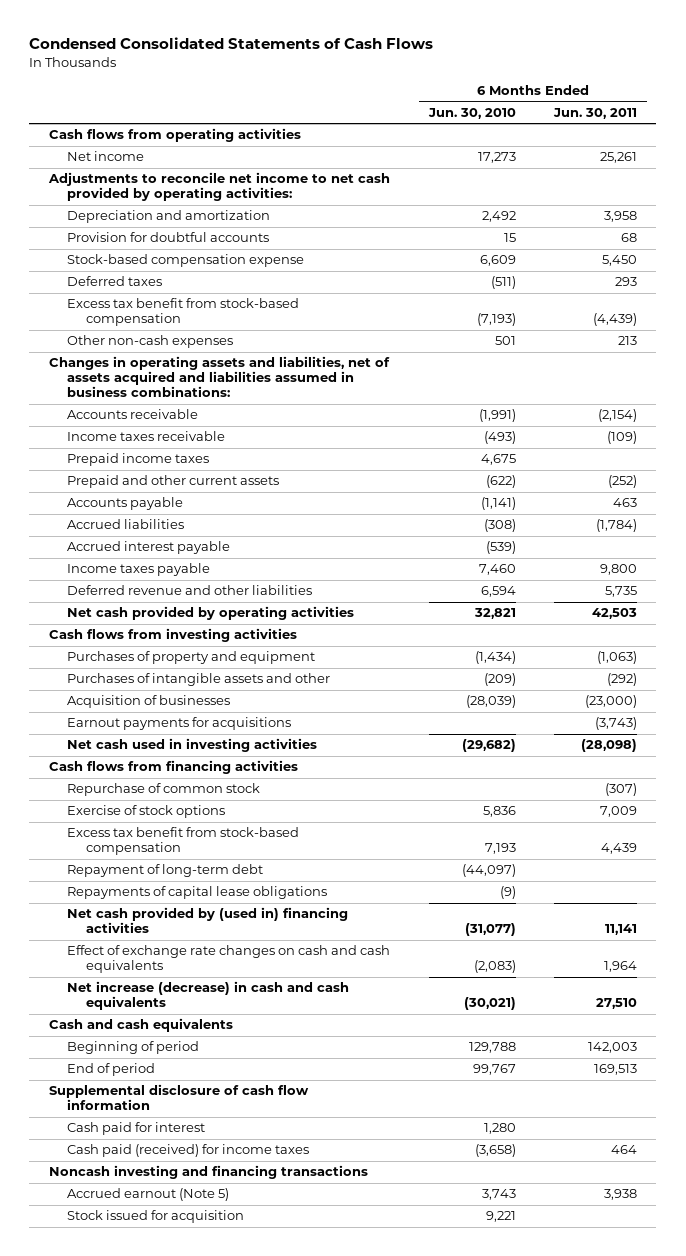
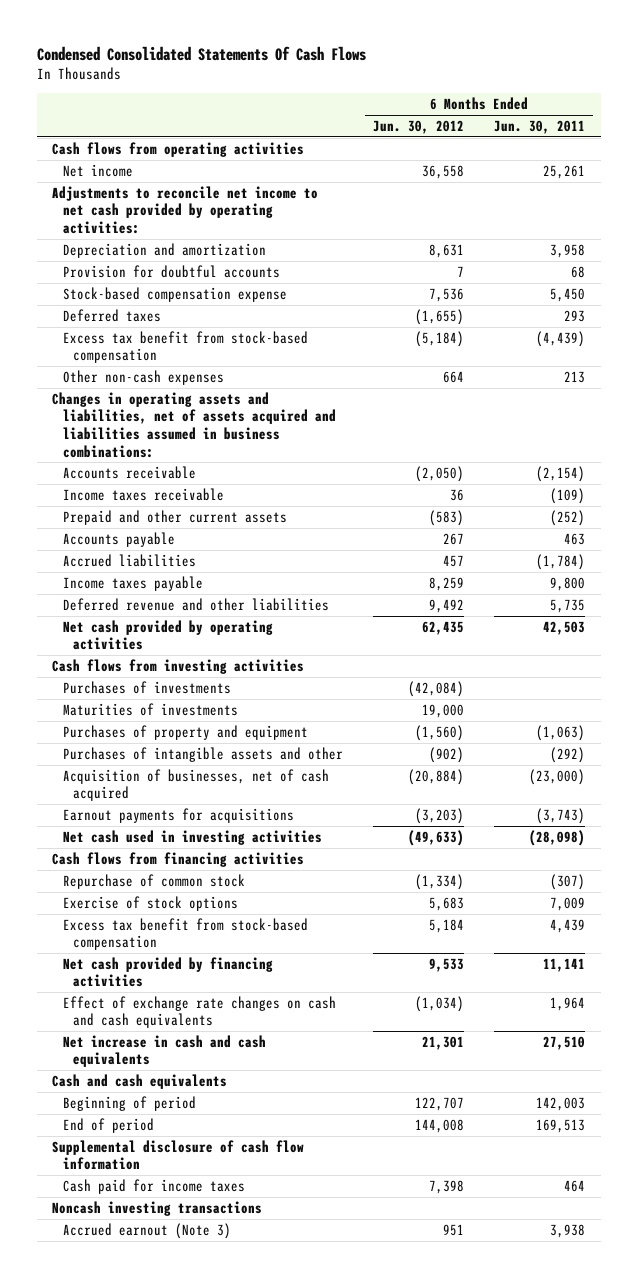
[29,37,434,50] Condensed Consolidated Statements of Cash Flows -> [37,45,367,61] Condensed Consolidated Statements Of Cash Flows
[427,107,516,119] Jun. 30, 2010 -> none
none -> [373,119,465,134] Jun. 30, 2012
[67,453,210,467] Prepaid income taxes -> none
[67,541,231,555] Accrued interest payable -> none
none -> [62,680,231,694] Purchases of investments
none -> [62,702,238,716] Maturities of investments
[67,695,231,709] Acquisition of businesses -> [62,768,329,802] Acquisition of businesses, net of cash acquired
[67,864,264,878] Repayment of long-term debt -> none
[67,886,328,900] Repayments of capital lease obligations -> none
[67,907,349,934] Net cash provided by (used in) financing activities -> [62,956,273,988] Net cash provided by financing activities
[67,981,350,1011] Net increase (decrease) in cash and cash equivalents -> [62,1034,266,1068] Net increase in cash and cash equivalents
[67,1122,206,1136] Cash paid for interest -> none
[67,1210,245,1224] Stock issued for acquisition -> none
[67,1144,310,1158] Cash paid (received) for income taxes -> [62,1178,245,1194] Cash paid for income taxes
[48,1165,368,1180] Noncash investing and financing transactions -> [52,1200,263,1216] Noncash investing transactions
[67,1188,230,1202] Accrued earnout (Note 5) -> [62,1222,231,1239] Accrued earnout (Note 3)

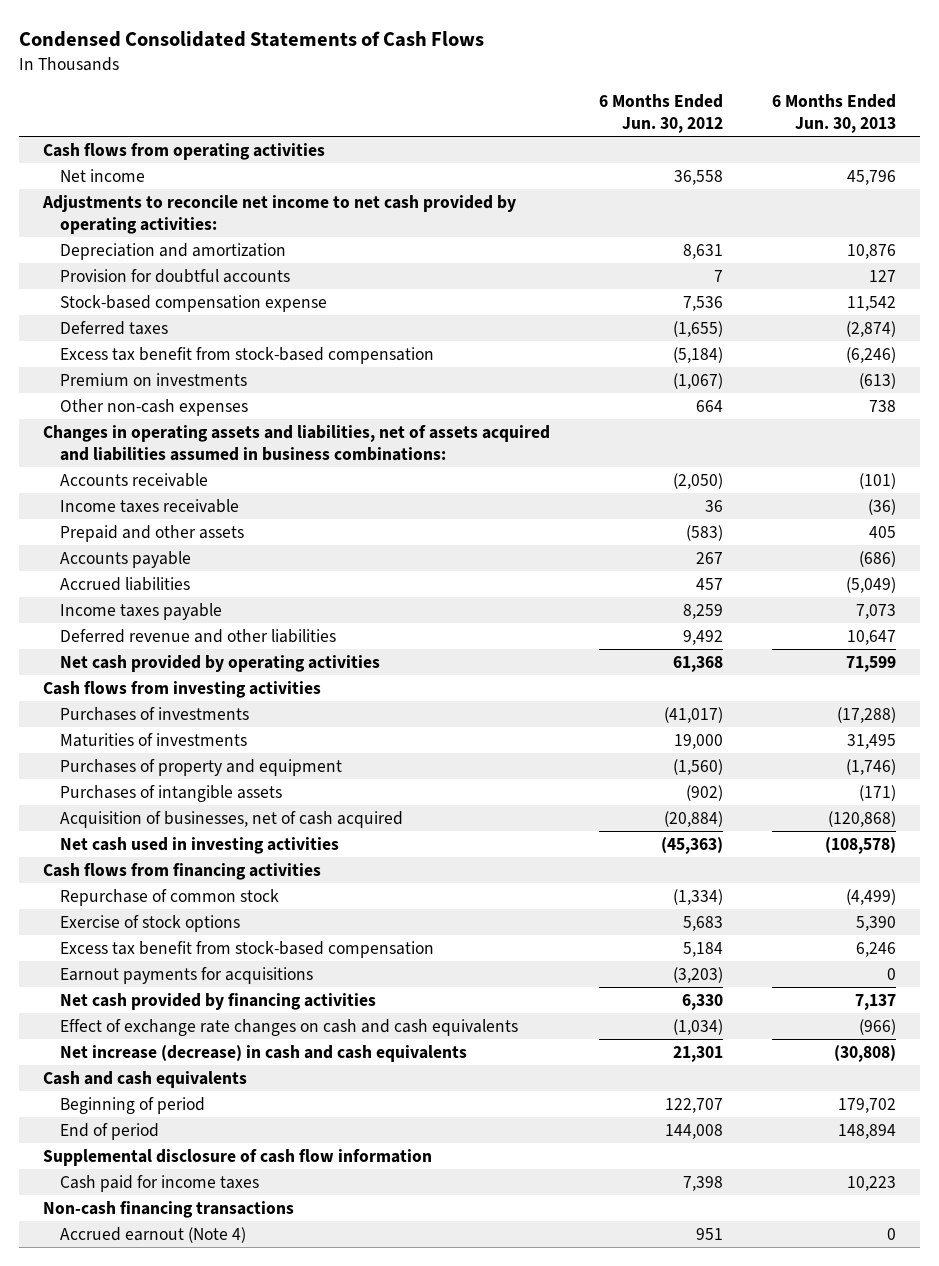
[37,45,367,61] Condensed Consolidated Statements Of Cash Flows -> [18,31,484,48] Condensed Consolidated Statements of Cash Flows
[494,119,586,134] Jun. 30, 2011 -> none
none -> [771,93,896,133] 6 Months Ended Jun. 30, 2013
none -> [59,373,247,387] Premium on investments
[62,509,287,525] Prepaid and other current assets -> [59,525,244,543] Prepaid and other assets
[422,620,465,635] 62,435 -> [672,656,723,673] 61,368
[408,680,465,697] (42,084) -> [663,707,723,724] (41,017)
[62,746,343,762] Purchases of intangible assets and other -> [59,785,282,803] Purchases of intangible assets
[408,829,465,846] (49,633) -> [660,837,723,855] (45,363)
[62,807,294,823] Earnout payments for acquisitions -> [59,967,313,985] Earnout payments for acquisitions
[429,957,465,972] 9,533 -> [681,994,723,1011] 6,330
[62,1034,266,1068] Net increase in cash and cash equivalents -> [59,1045,467,1063] Net increase (decrease) in cash and cash equivalents
[52,1200,263,1216] Noncash investing transactions -> [43,1201,295,1219] Non-cash financing transactions
[62,1222,231,1239] Accrued earnout (Note 3) -> [59,1227,246,1244] Accrued earnout (Note 4)

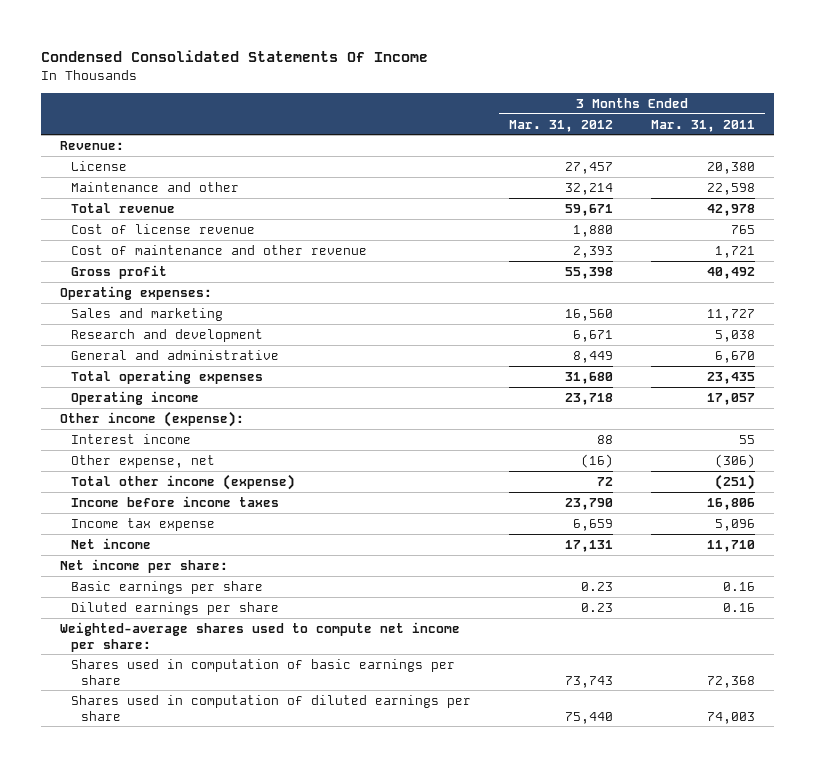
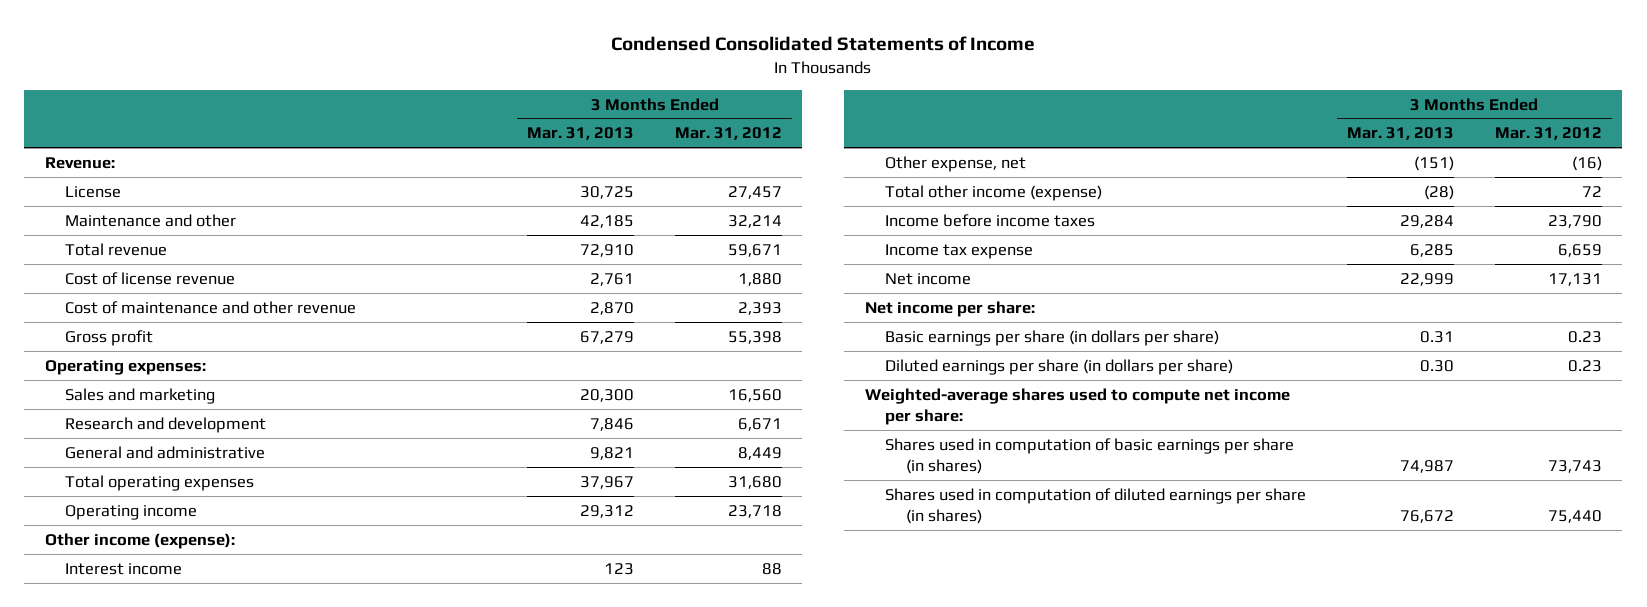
[41,49,429,62] Condensed Consolidated Statements Of Income -> [611,36,1036,52] Condensed Consolidated Statements of Income
[651,119,756,132] Mar. 31, 2011 -> none
none -> [527,127,635,141] Mar. 31, 2013
[70,580,263,594] Basic earnings per share -> [885,329,1220,346] Basic earnings per share (in dollars per share)
[70,601,279,615] Diluted earnings per share -> [885,358,1234,375] Diluted earnings per share (in dollars per share)
[70,658,455,685] Shares used in computation of basic earnings per share -> [885,437,1295,474] Shares used in computation of basic earnings per share (in shares)
[70,694,471,721] Shares used in computation of diluted earnings per share -> [885,487,1307,524] Shares used in computation of diluted earnings per share (in shares)

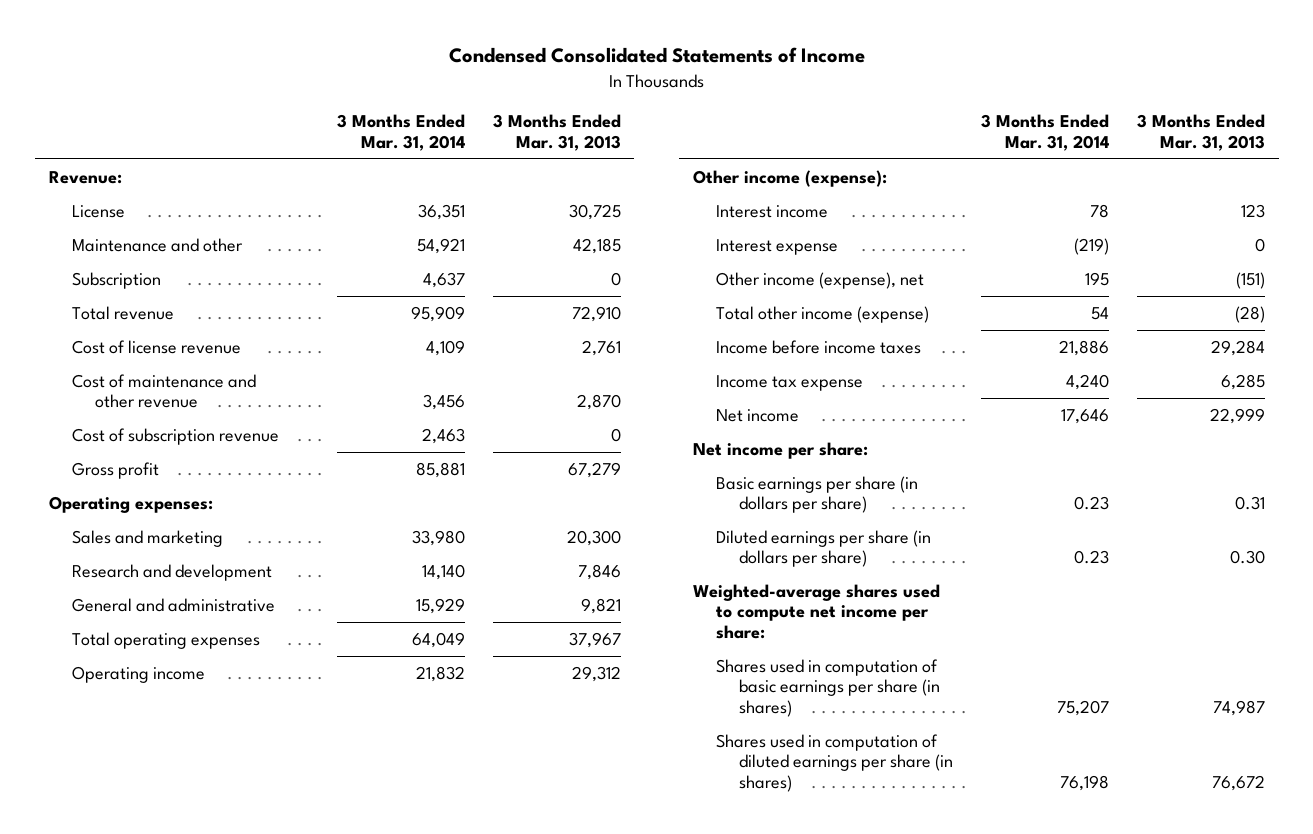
[675,127,783,141] Mar. 31, 2012 -> none
none -> [336,114,465,151] 3 Months Ended Mar. 31, 2014
none -> [71,271,161,289] Subscription
none -> [71,427,279,445] Cost of subscription revenue
none -> [716,238,839,255] Interest expense
[885,155,1027,172] Other expense, net -> [716,271,925,289] Other income (expense), net

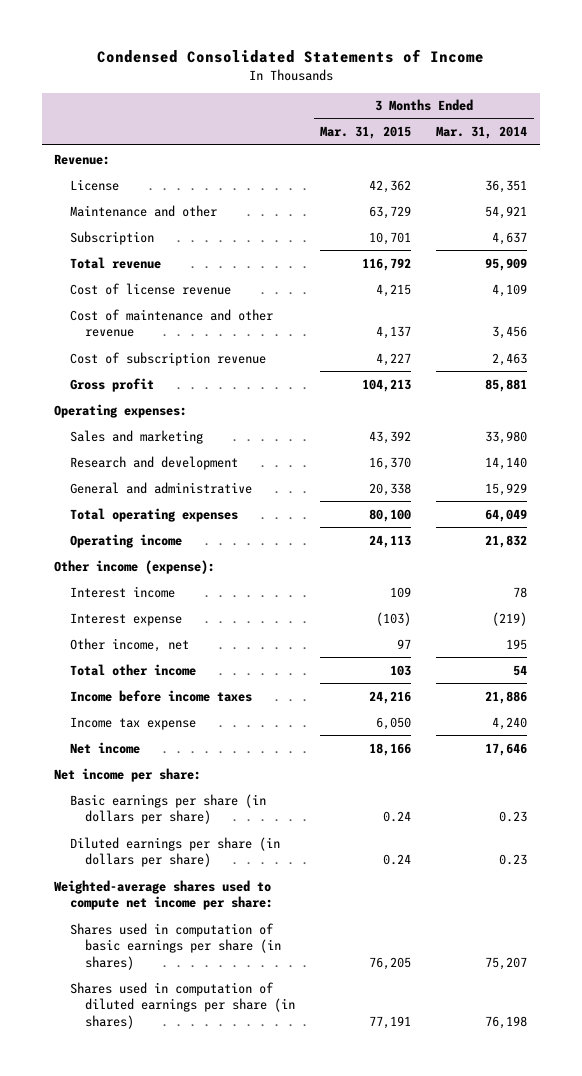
[492,114,621,151] 3 Months Ended Mar. 31, 2013 -> none
none -> [320,126,412,140] Mar. 31, 2015
[716,271,925,289] Other income (expense), net -> [69,637,189,652] Other income, net
[716,305,930,323] Total other income (expense) -> [69,663,196,676] Total other income

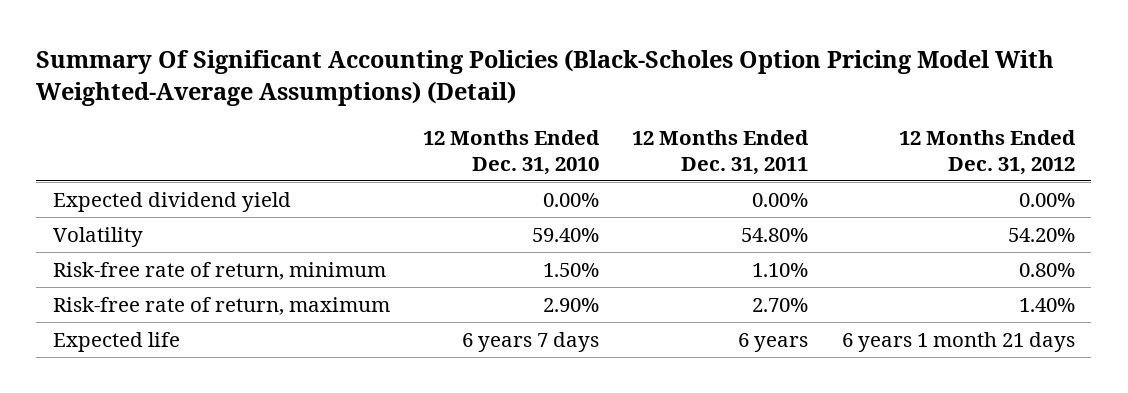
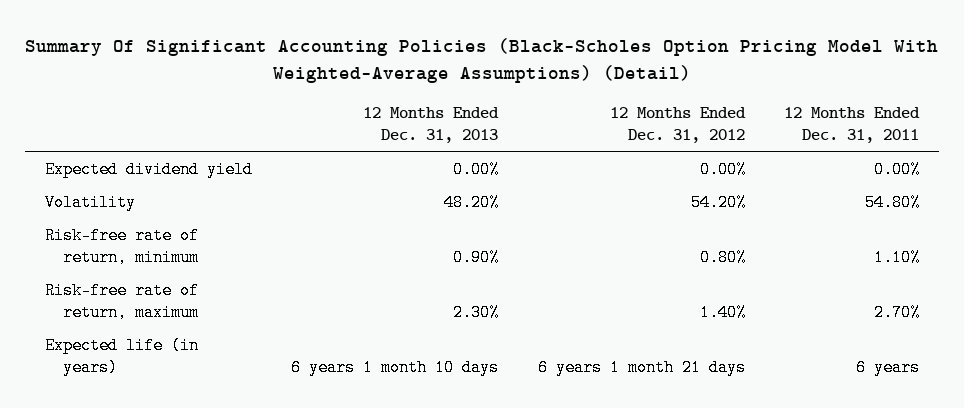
[423,130,601,175] 12 Months Ended Dec. 31, 2010 -> none
none -> [363,106,500,144] 12 Months Ended Dec. 31, 2013
[52,331,180,352] Expected life -> [44,336,199,376] Expected life (in years)

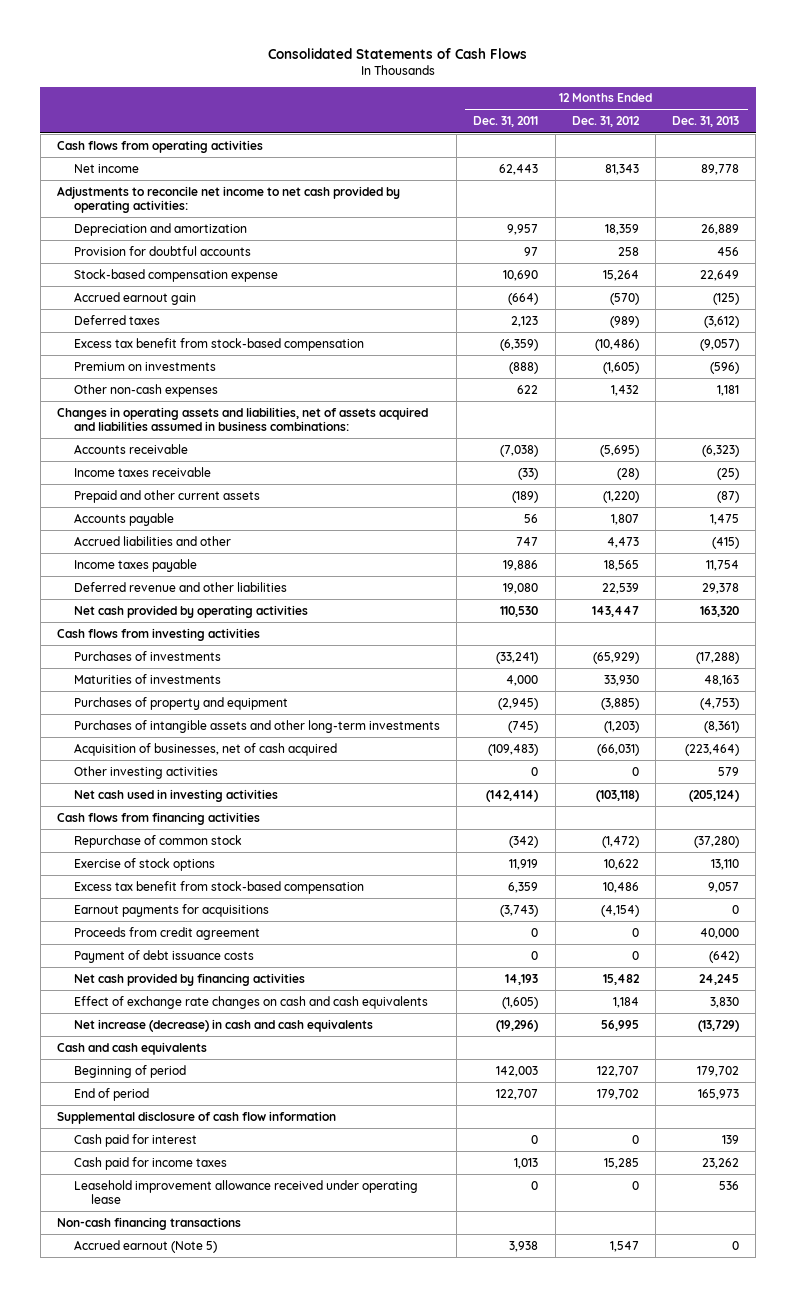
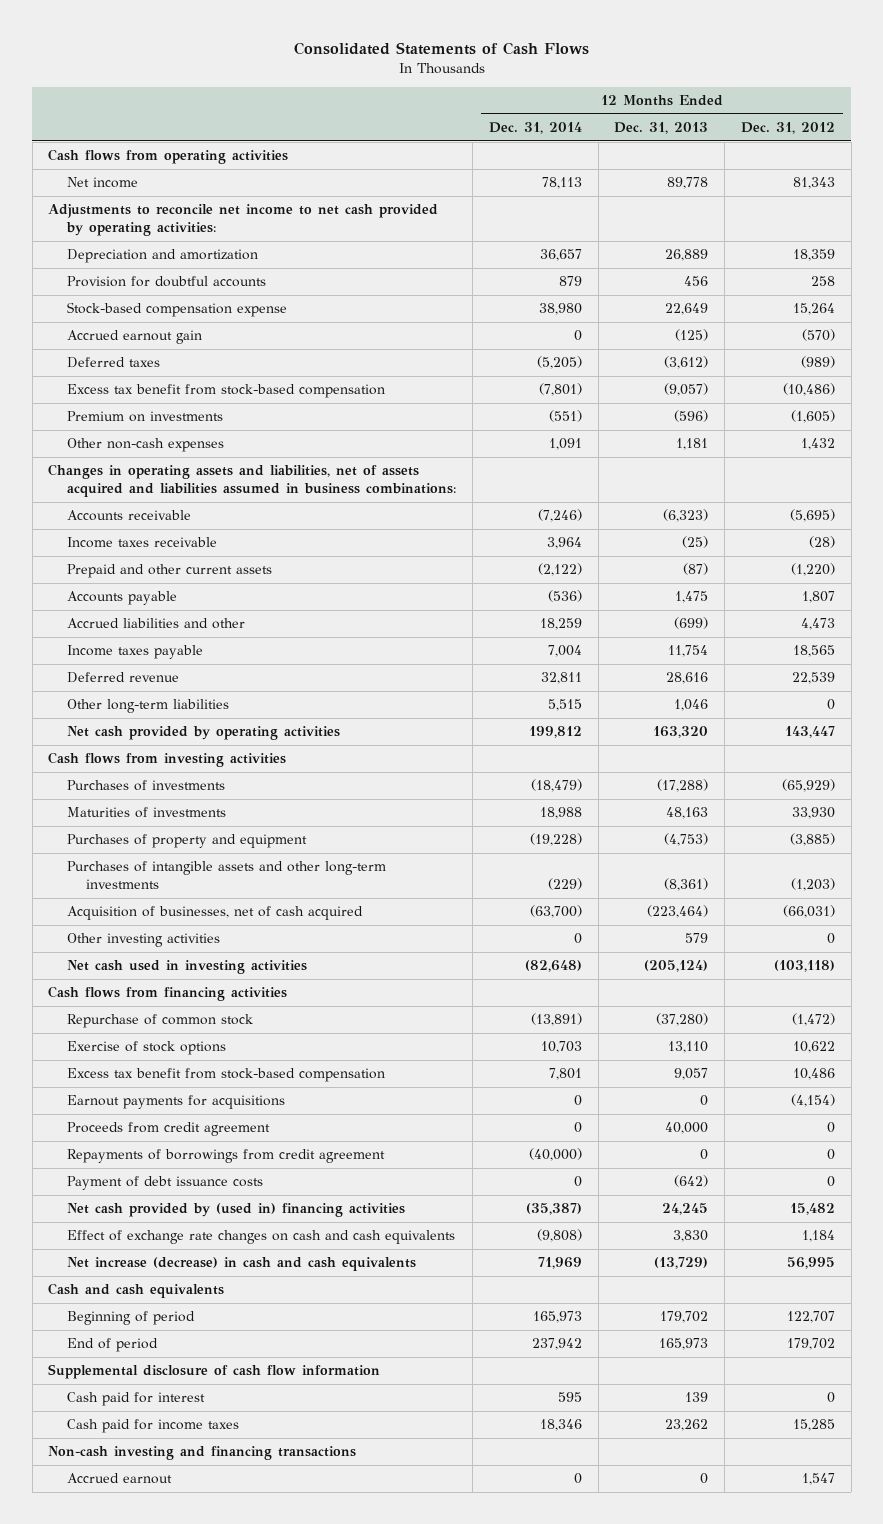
[473,116,539,128] Dec. 31, 2011 -> none
none -> [488,121,582,134] Dec. 31, 2014
[712,536,740,549] (415) -> [674,617,709,630] (699)
[73,581,287,592] Deferred revenue and other liabilities -> [67,672,180,684] Deferred revenue
[702,582,740,594] 29,378 -> [666,672,709,685] 28,616
none -> [67,699,230,714] Other long-term liabilities
none -> [67,1149,386,1164] Repayments of borrowings from credit agreement
[73,972,305,986] Net cash provided by financing activities -> [67,1203,406,1218] Net cash provided by (used in) financing activities
[73,1179,418,1204] Leasehold improvement allowance received under operating lease -> none
[57,1216,242,1230] Non-cash financing transactions -> [48,1446,357,1461] Non-cash investing and financing transactions
[73,1239,217,1253] Accrued earnout (Note 5) -> [67,1473,173,1485] Accrued earnout

